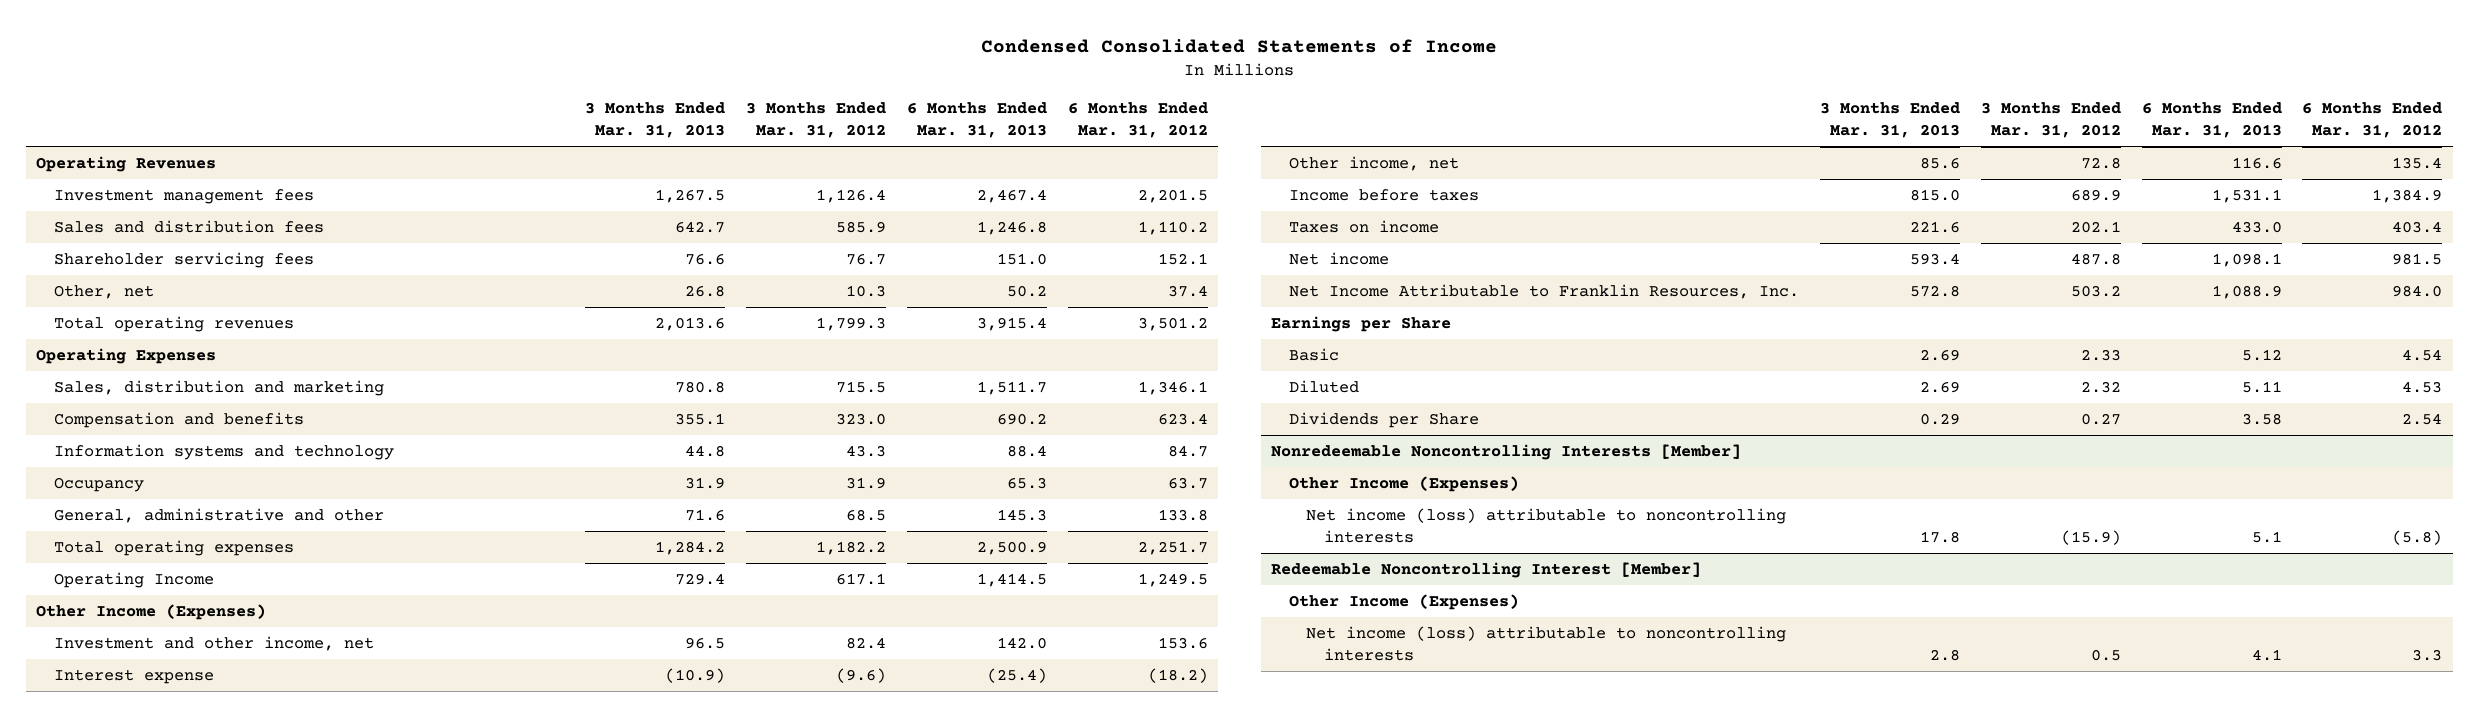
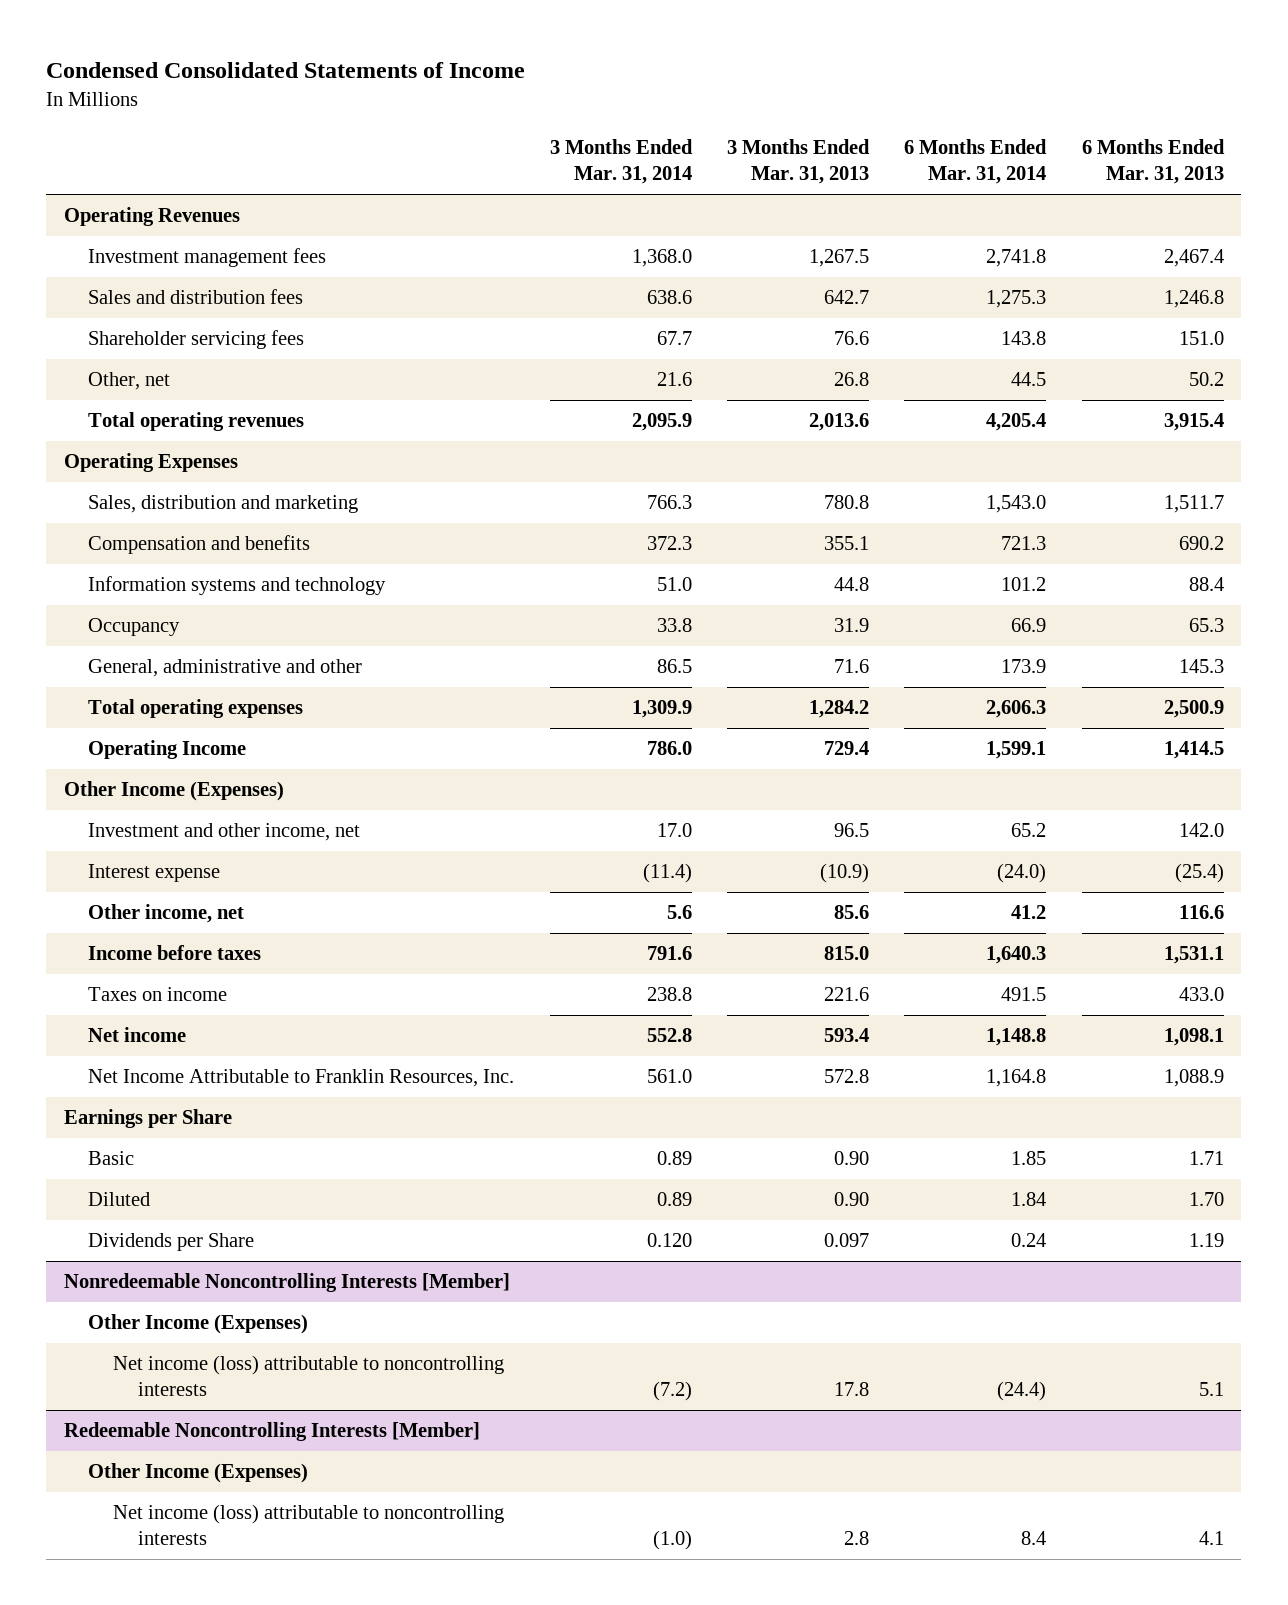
[745,102,886,139] 3 Months Ended Mar. 31, 2012 -> none
[1067,102,1208,139] 6 Months Ended Mar. 31, 2012 -> none
none -> [549,139,693,185] 3 Months Ended Mar. 31, 2014
none -> [904,139,1048,185] 6 Months Ended Mar. 31, 2014
[1919,349,1960,362] 2.69 -> [834,1151,870,1166] 0.90
[2241,349,2282,362] 5.12 -> [1188,1151,1224,1166] 1.71
[1919,381,1960,394] 2.69 -> [834,1192,870,1207] 0.90
[2241,381,2282,394] 5.11 -> [1188,1192,1224,1207] 1.70
[1919,413,1960,426] 0.29 -> [824,1233,870,1248] 0.097
[2241,413,2282,426] 3.58 -> [1188,1233,1224,1248] 1.19
[1271,562,1702,579] Redeemable Noncontrolling Interest [Member] -> [63,1422,480,1442] Redeemable Noncontrolling Interests [Member]

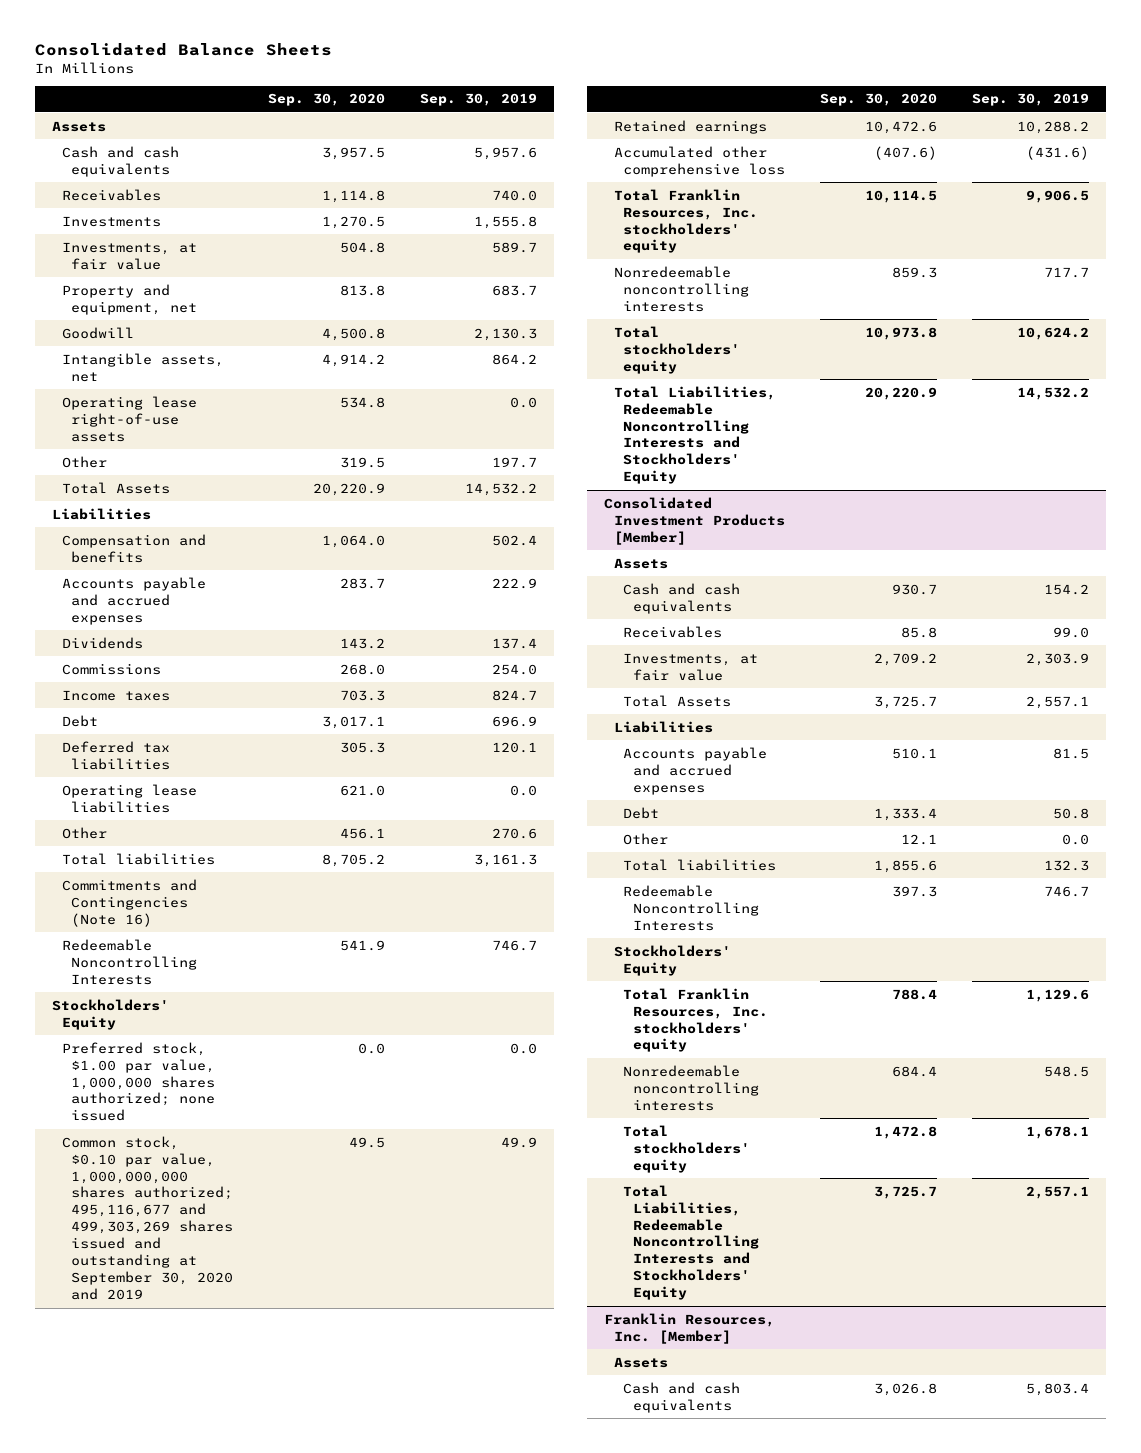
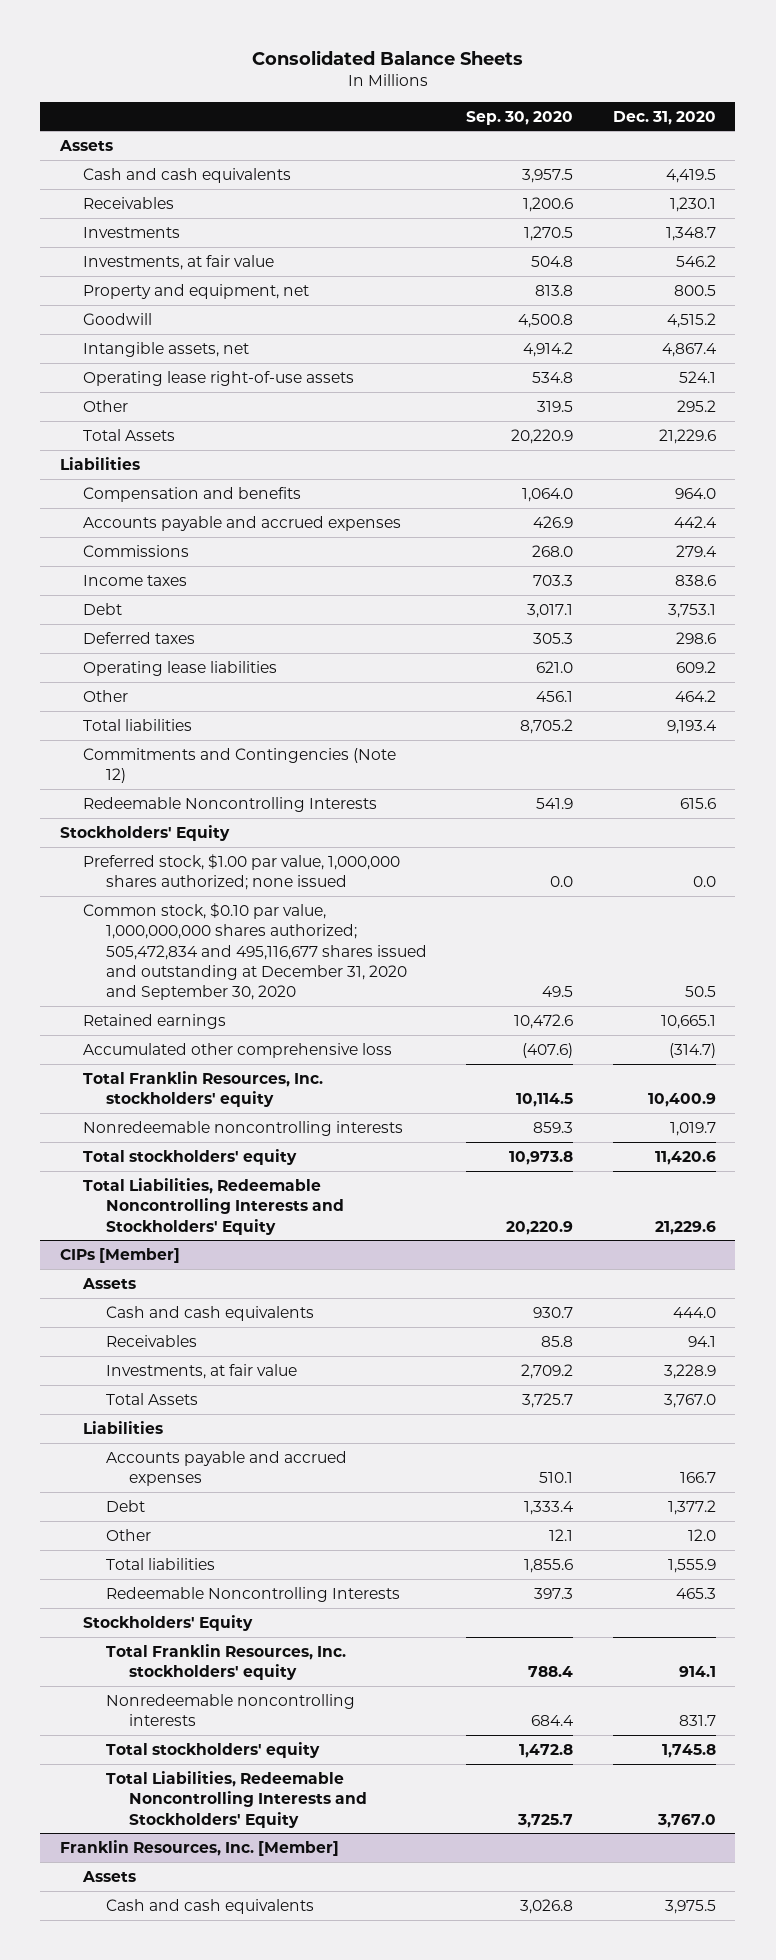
[419,93,537,107] Sep. 30, 2019 -> none
none -> [612,110,716,125] Dec. 31, 2020
[322,189,386,203] 1,114.8 -> [523,196,574,212] 1,200.6
[61,636,143,649] Dividends -> none
[340,577,386,589] 283.7 -> [533,515,574,528] 426.9
[61,740,171,770] Deferred tax liabilities -> [83,631,196,644] Deferred taxes
[61,878,197,927] Commitments and Contingencies (Note 16) -> [83,747,397,784] Commitments and Contingencies (Note 12)
[61,1135,234,1301] Common stock, $0.10 par value, 1,000,000,000 shares authorized; 495,116,677 and 499,303,269 shares issued and outstanding at September 30, 2020 and 2019 -> [83,902,427,1001] Common stock, $0.10 par value, 1,000,000,000 shares authorized; 505,472,834 and 495,116,677 shares issued and outstanding at December 31, 2020 and September 30, 2020
[603,496,785,545] Consolidated Investment Products [Member] -> [60,1247,181,1263] CIPs [Member]

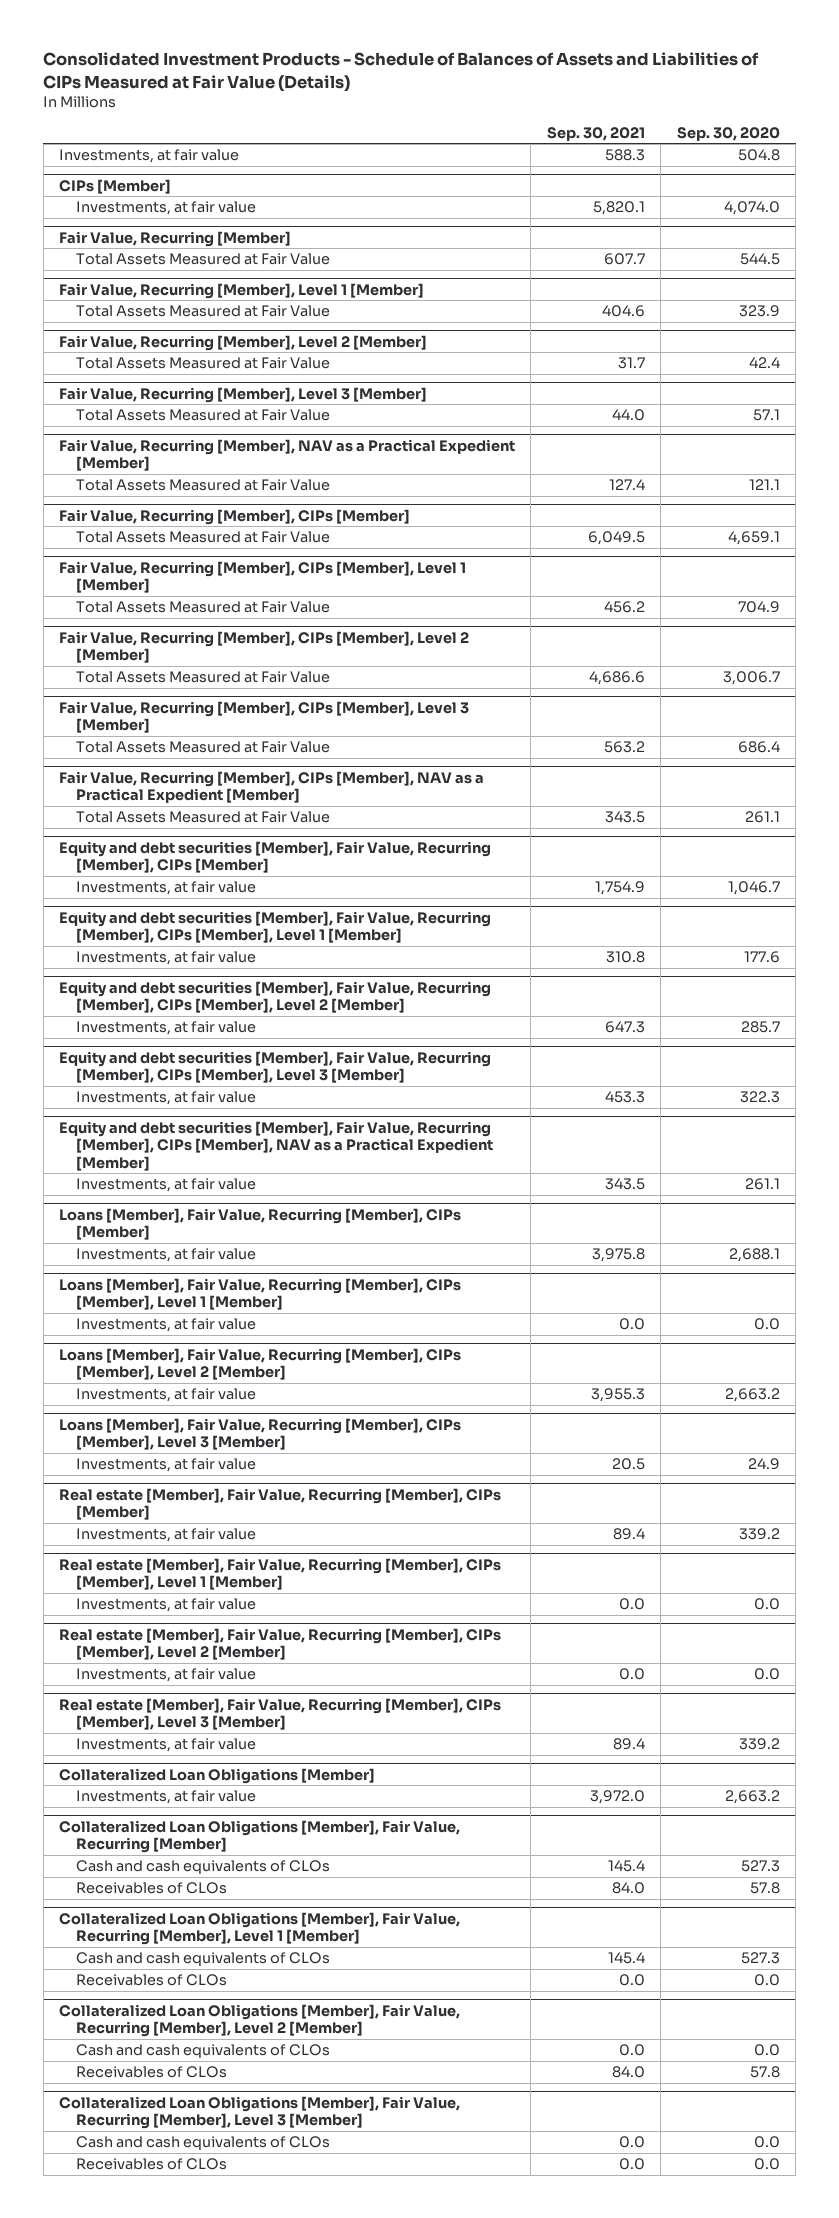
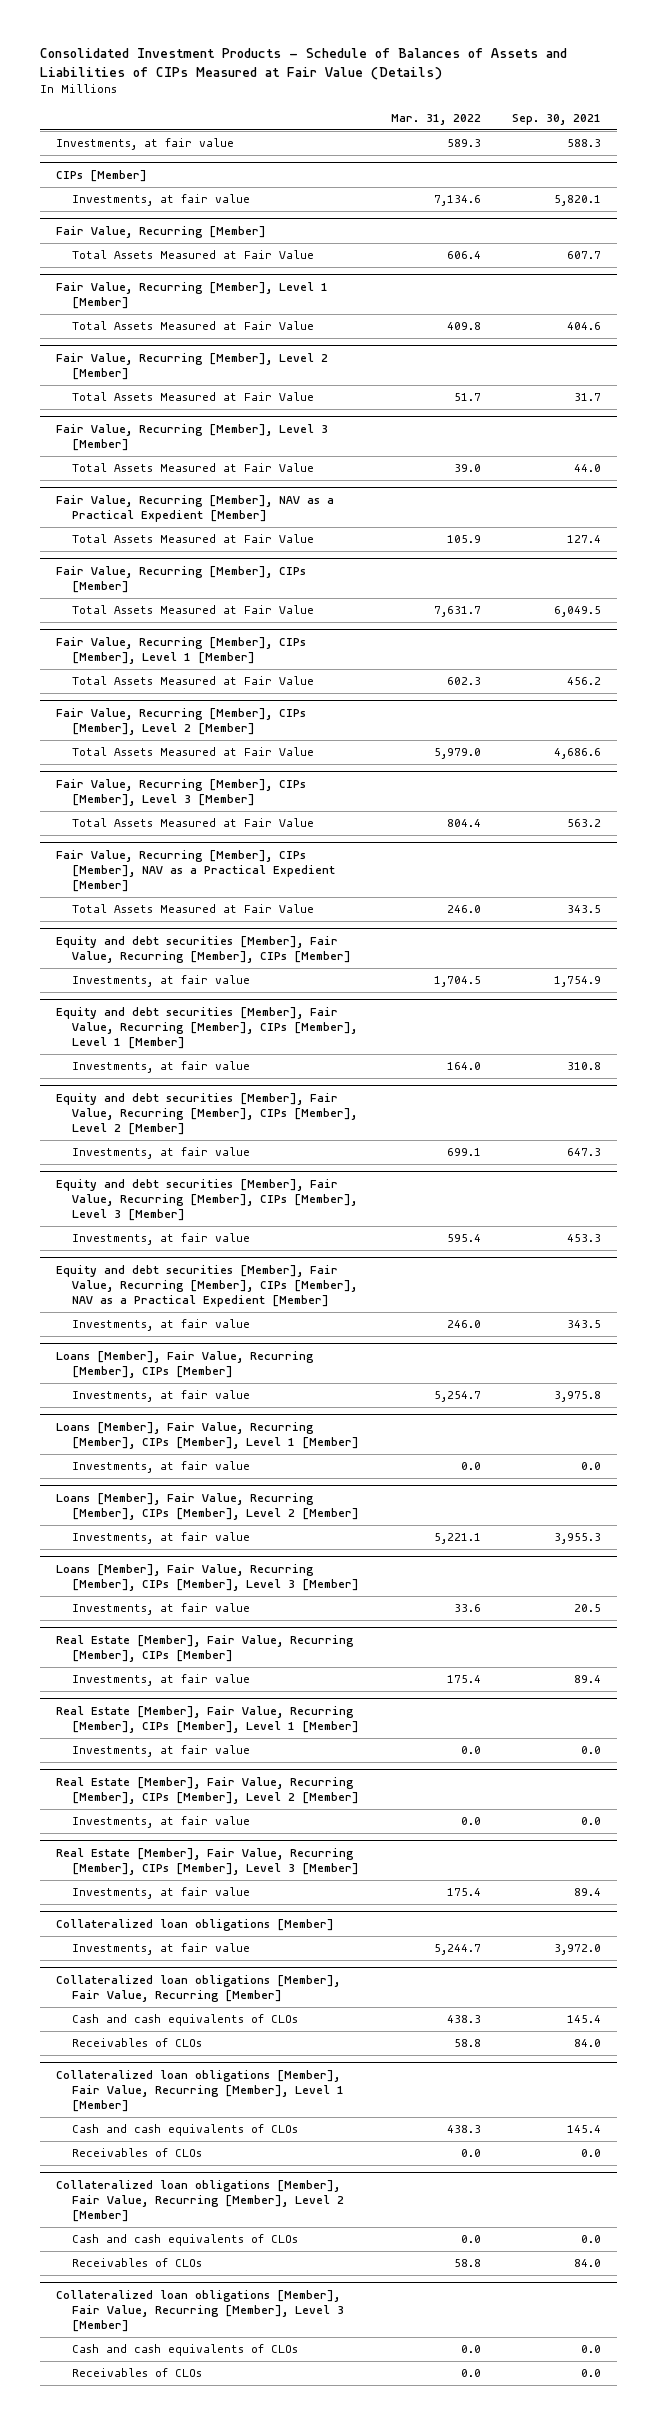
[676,126,780,141] Sep. 30, 2020 -> none
none -> [390,113,481,125] Mar. 31, 2022
[59,1487,502,1521] Real estate [Member], Fair Value, Recurring [Member], CIPs [Member] -> [55,1634,354,1663] Real Estate [Member], Fair Value, Recurring [Member], CIPs [Member]
[59,1557,502,1591] Real estate [Member], Fair Value, Recurring [Member], CIPs [Member], Level 1 [Member] -> [55,1705,359,1734] Real Estate [Member], Fair Value, Recurring [Member], CIPs [Member], Level 1 [Member]
[59,1627,502,1661] Real estate [Member], Fair Value, Recurring [Member], CIPs [Member], Level 2 [Member] -> [55,1776,359,1805] Real Estate [Member], Fair Value, Recurring [Member], CIPs [Member], Level 2 [Member]
[59,1697,502,1731] Real estate [Member], Fair Value, Recurring [Member], CIPs [Member], Level 3 [Member] -> [55,1847,359,1876] Real Estate [Member], Fair Value, Recurring [Member], CIPs [Member], Level 3 [Member]
[59,1767,376,1784] Collateralized Loan Obligations [Member] -> [55,1918,334,1931] Collateralized loan obligations [Member]
[59,1819,461,1854] Collateralized Loan Obligations [Member], Fair Value, Recurring [Member] -> [55,1974,340,2003] Collateralized loan obligations [Member], Fair Value, Recurring [Member]
[59,1911,461,1946] Collateralized Loan Obligations [Member], Fair Value, Recurring [Member], Level 1 [Member] -> [55,2069,344,2113] Collateralized loan obligations [Member], Fair Value, Recurring [Member], Level 1 [Member]
[59,2003,461,2038] Collateralized Loan Obligations [Member], Fair Value, Recurring [Member], Level 2 [Member] -> [55,2179,344,2223] Collateralized loan obligations [Member], Fair Value, Recurring [Member], Level 2 [Member]
[59,2095,461,2130] Collateralized Loan Obligations [Member], Fair Value, Recurring [Member], Level 3 [Member] -> [55,2289,344,2333] Collateralized loan obligations [Member], Fair Value, Recurring [Member], Level 3 [Member]

